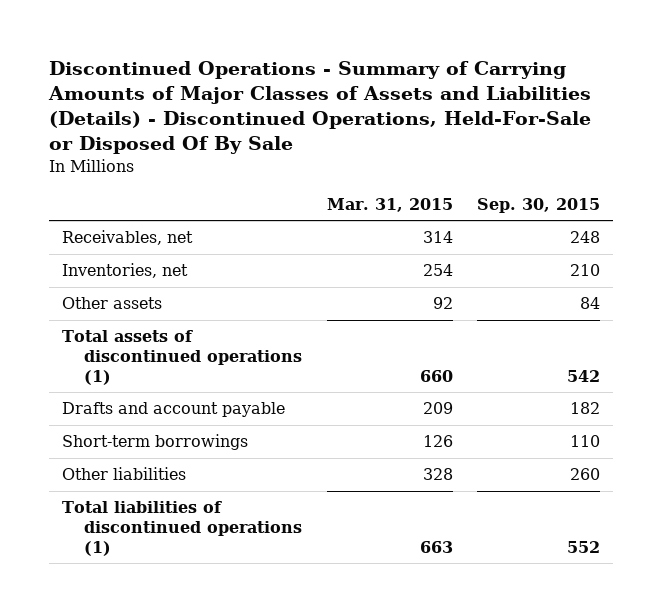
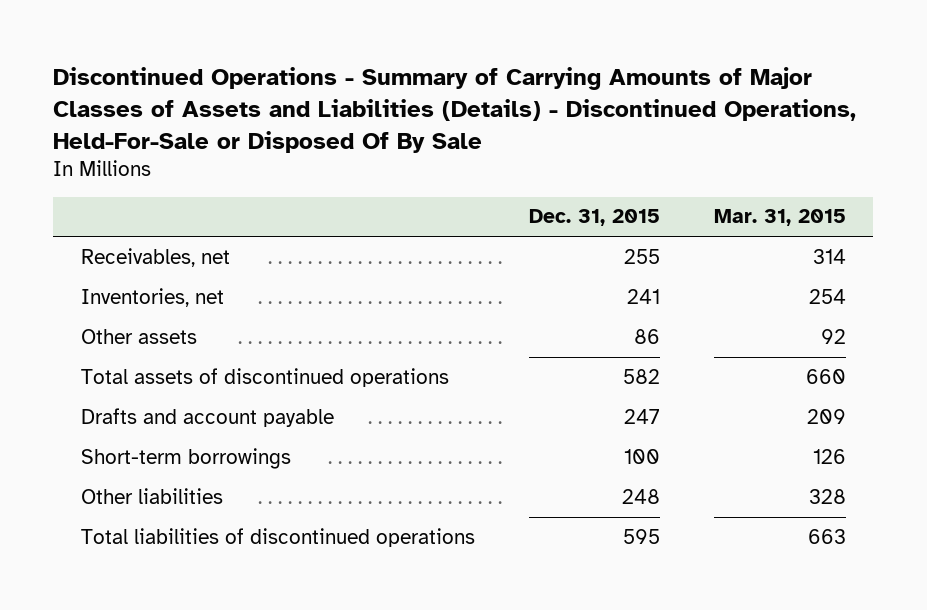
[477,197,601,213] Sep. 30, 2015 -> none
none -> [528,209,660,227] Dec. 31, 2015
[61,330,303,385] Total assets of discontinued operations (1) -> [80,367,449,387] Total assets of discontinued operations
[61,501,303,556] Total liabilities of discontinued operations (1) -> [80,527,475,547] Total liabilities of discontinued operations

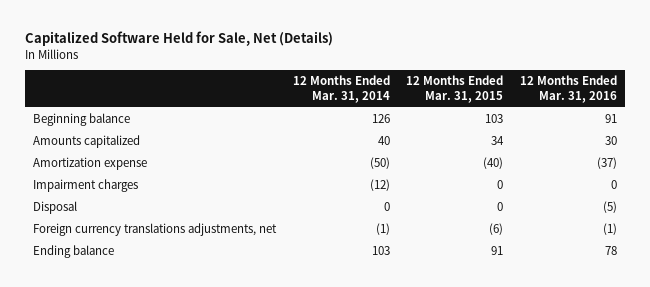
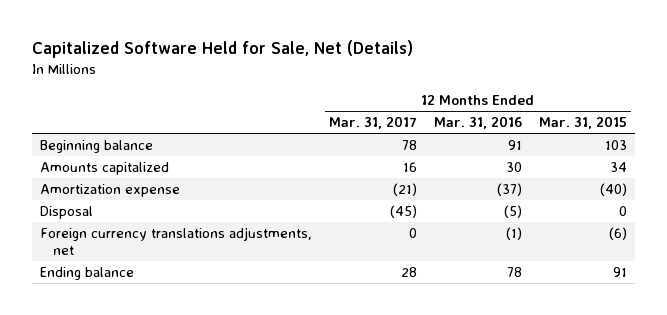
[292,75,390,104] 12 Months Ended Mar. 31, 2014 -> none
none -> [328,116,417,130] Mar. 31, 2017
[33,179,139,193] Impairment charges -> none

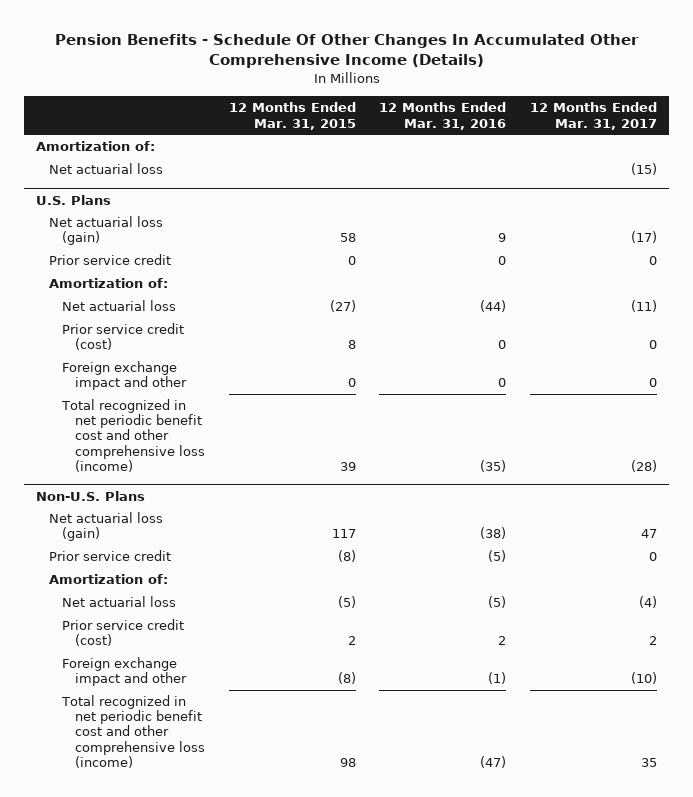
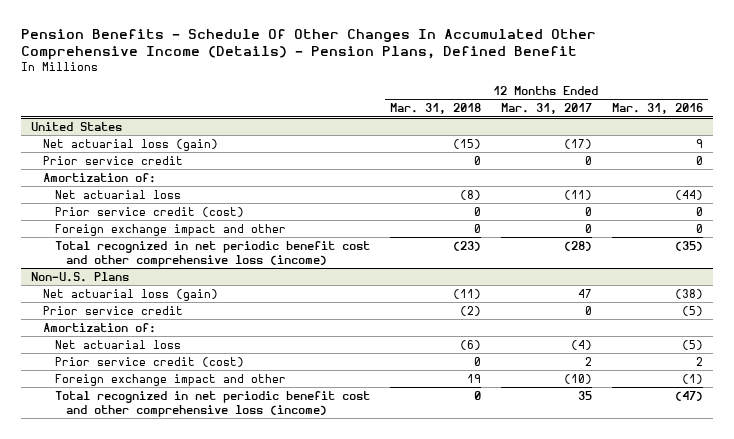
[54,33,639,69] Pension Benefits - Schedule Of Other Changes In Accumulated Other Comprehensive Income (Details) -> [21,28,597,61] Pension Benefits - Schedule Of Other Changes In Accumulated Other Comprehensive Income (Details) - Pension Plans, Defined Benefit
[228,102,356,130] 12 Months Ended Mar. 31, 2015 -> none
none -> [389,103,481,115] Mar. 31, 2018
[36,141,156,152] Amortization of: -> none
[49,163,164,175] Net actuarial loss -> none
[36,194,112,205] U.S. Plans -> none
none -> [31,121,123,131] United States

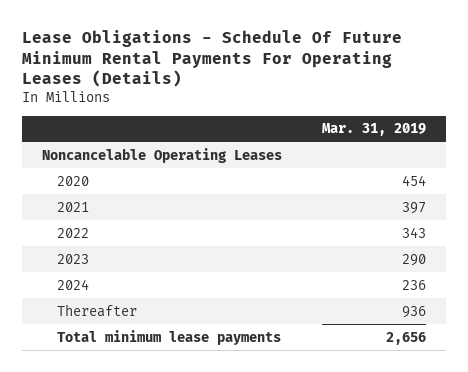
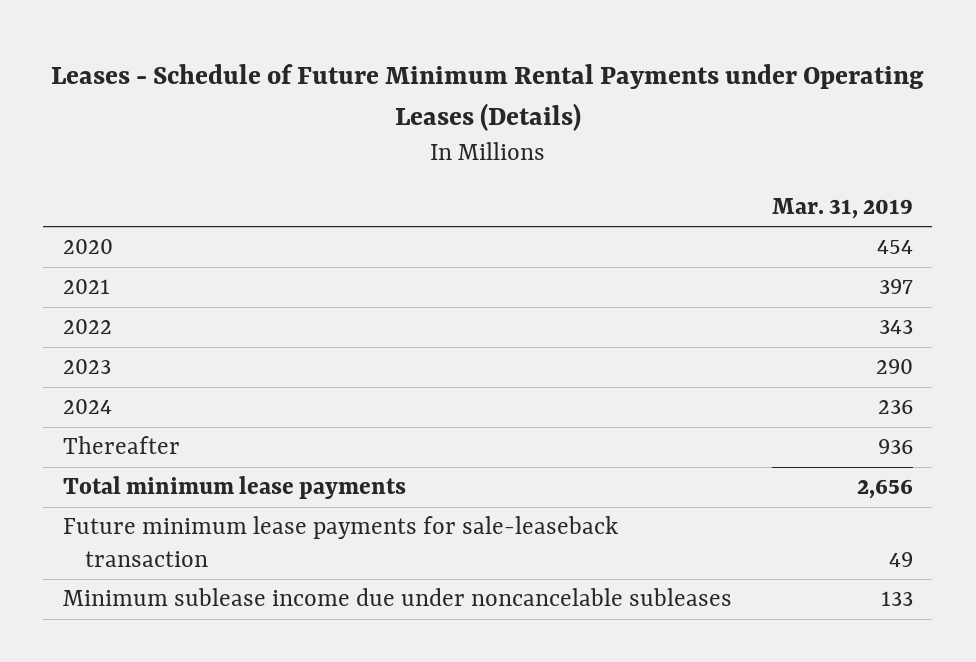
[22,30,403,88] Lease Obligations - Schedule Of Future Minimum Rental Payments For Operating Leases (Details) -> [50,64,924,131] Leases - Schedule of Future Minimum Rental Payments under Operating Leases (Details)
[42,147,283,163] Noncancelable Operating Leases -> none
none -> [63,516,619,567] Future minimum lease payments for sale-leaseback transaction
none -> [63,588,733,607] Minimum sublease income due under noncancelable subleases

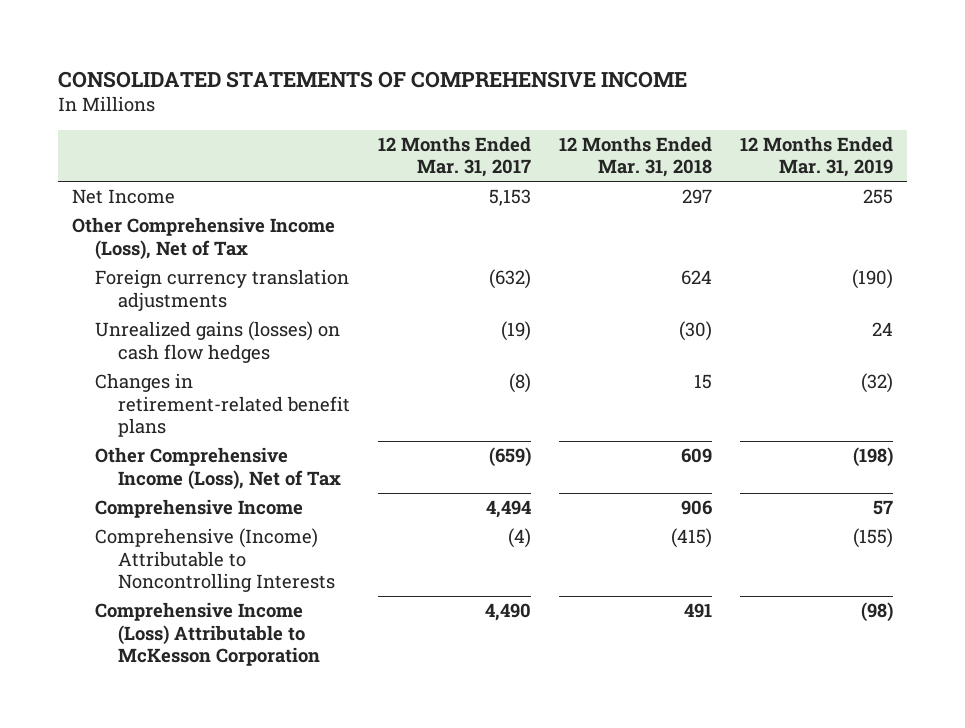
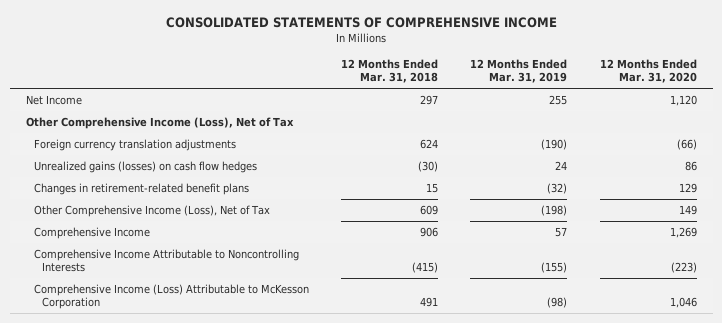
[378,135,532,178] 12 Months Ended Mar. 31, 2017 -> none
none -> [599,58,697,84] 12 Months Ended Mar. 31, 2020
[95,528,336,592] Comprehensive (Income) Attributable to Noncontrolling Interests -> [34,248,300,273] Comprehensive Income Attributable to Noncontrolling Interests

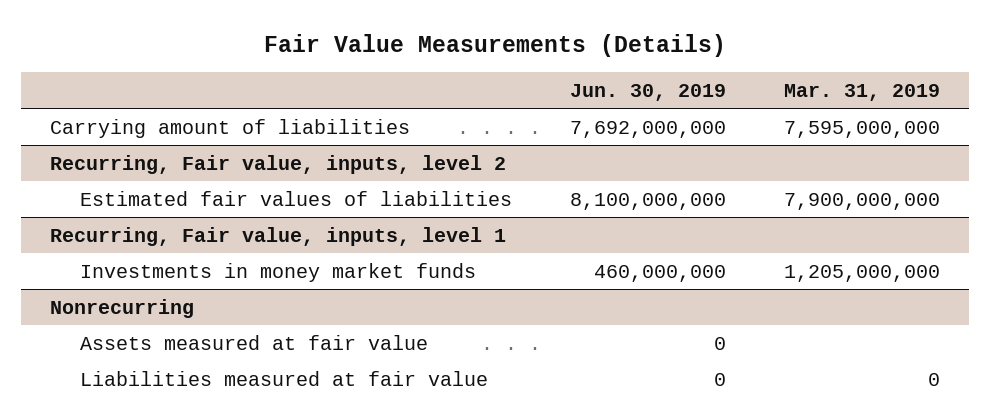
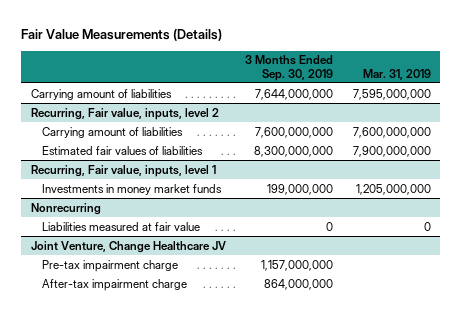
[570,83,727,101] Jun. 30, 2019 -> none
none -> [245,55,334,81] 3 Months Ended Sep. 30, 2019
none -> [42,126,184,138] Carrying amount of liabilities
[79,334,428,350] Assets measured at fair value -> none
none -> [30,240,226,253] Joint Venture, Change Healthcare JV
none -> [42,259,179,272] Pre-tax impairment charge
none -> [42,278,188,291] After-tax impairment charge

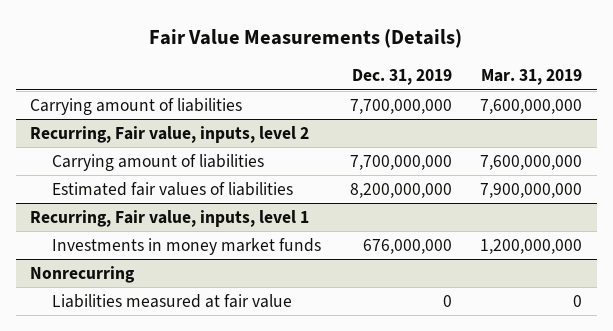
[245,55,334,81] 3 Months Ended Sep. 30, 2019 -> none
none -> [351,69,452,86] Dec. 31, 2019
[352,88,431,100] 7,595,000,000 -> [480,99,583,115] 7,600,000,000
[355,183,431,195] 1,205,000,000 -> [480,239,583,255] 1,200,000,000
[30,240,226,253] Joint Venture, Change Healthcare JV -> none
[42,259,179,272] Pre-tax impairment charge -> none
[42,278,188,291] After-tax impairment charge -> none

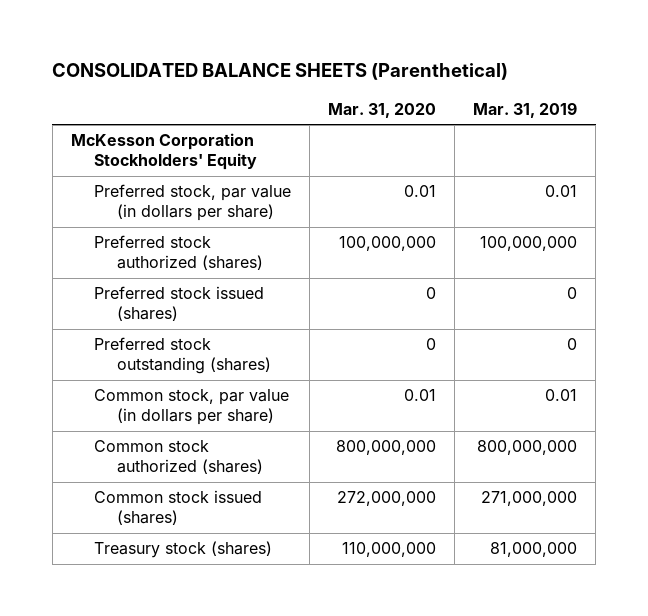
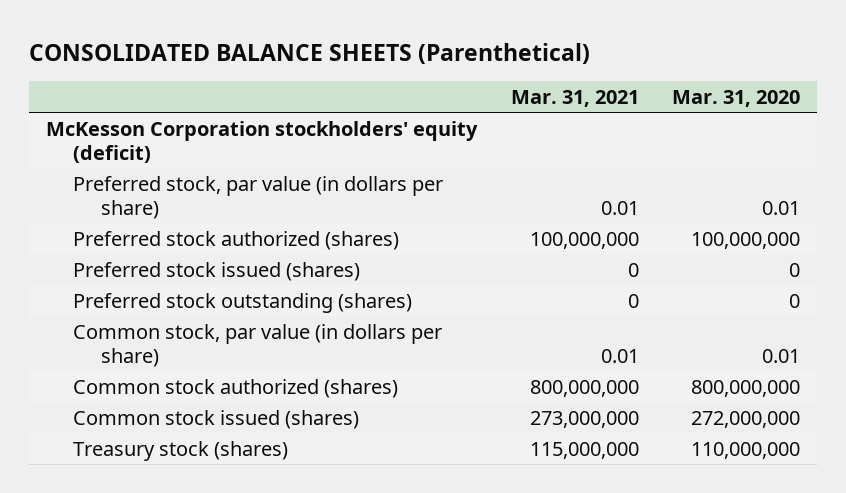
[473,101,578,118] Mar. 31, 2019 -> none
none -> [510,89,639,107] Mar. 31, 2021
[71,133,258,170] McKesson Corporation Stockholders' Equity -> [45,120,478,163] McKesson Corporation stockholders' equity (deficit)

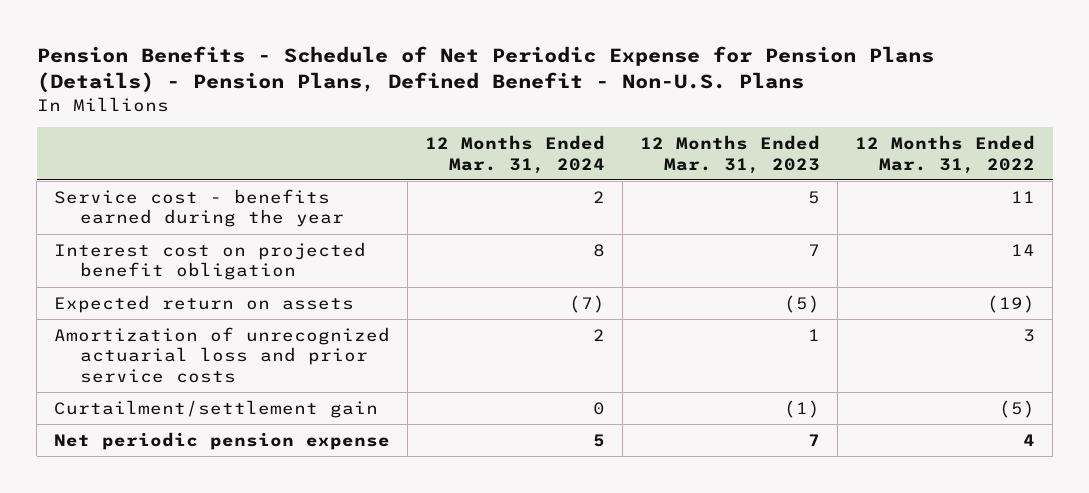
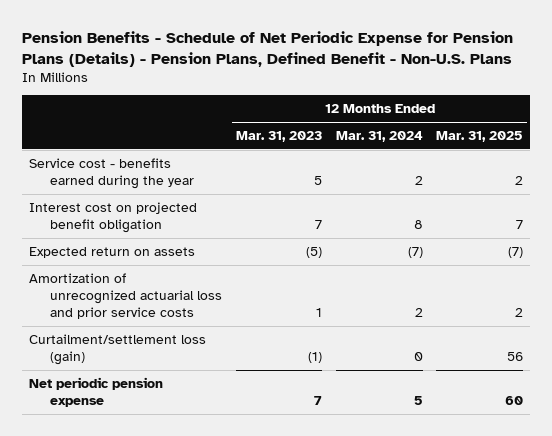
[855,135,1036,174] 12 Months Ended Mar. 31, 2022 -> none
none -> [436,131,524,143] Mar. 31, 2025
[54,399,379,418] Curtailment/settlement gain -> [28,333,206,366] Curtailment/settlement loss (gain)

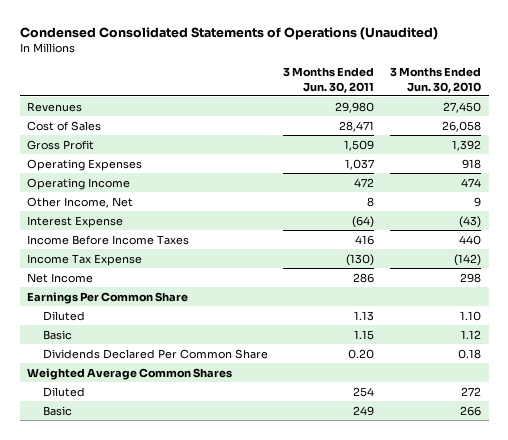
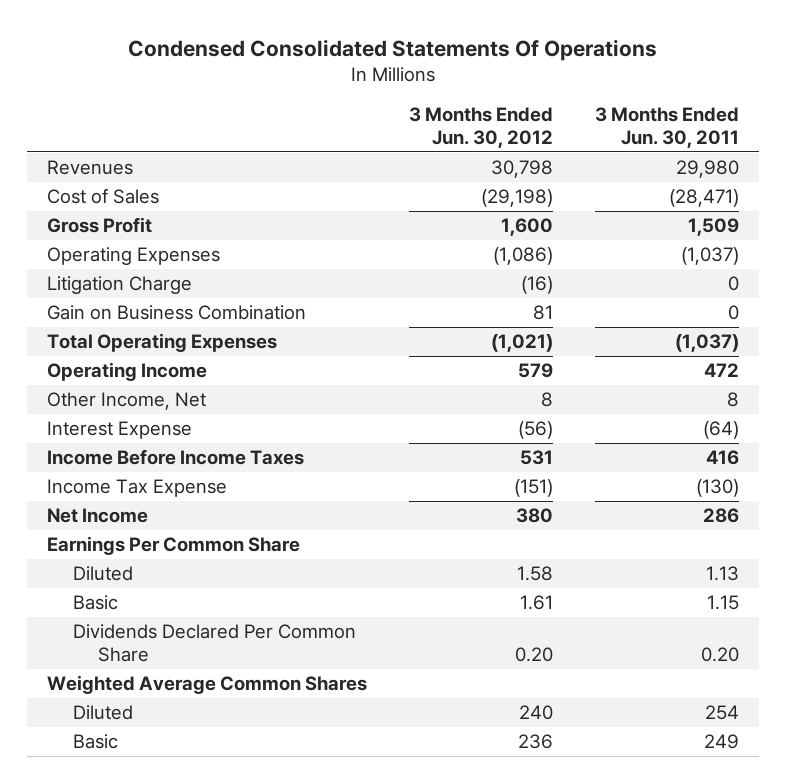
[19,26,438,40] Condensed Consolidated Statements of Operations (Unaudited) -> [128,38,658,61] Condensed Consolidated Statements Of Operations
[389,67,481,93] 3 Months Ended Jun. 30, 2010 -> none
none -> [409,107,554,149] 3 Months Ended Jun. 30, 2012
[339,120,375,132] 28,471 -> [668,189,739,208] (28,471)
[345,158,375,170] 1,037 -> [680,247,739,266] (1,037)
none -> [47,276,193,295] Litigation Charge
none -> [47,305,307,321] Gain on Business Combination
none -> [47,333,278,353] Total Operating Expenses

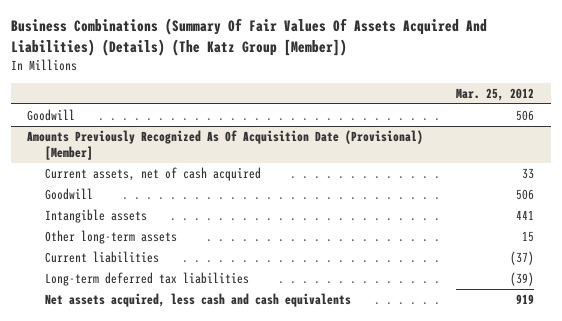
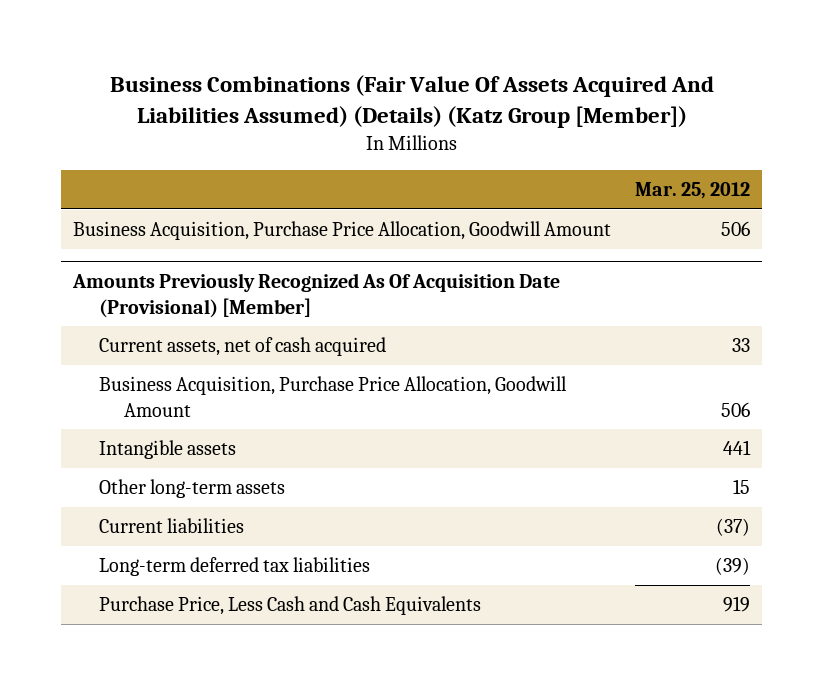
[10,18,487,56] Business Combinations (Summary Of Fair Values Of Assets Acquired And Liabilities) (Details) (The Katz Group [Member]) -> [109,75,714,129] Business Combinations (Fair Value Of Assets Acquired And Liabilities Assumed) (Details) (Katz Group [Member])
[27,109,76,122] Goodwill -> [73,221,612,241] Business Acquisition, Purchase Price Allocation, Goodwill Amount
[44,188,93,201] Goodwill -> [98,376,567,417] Business Acquisition, Purchase Price Allocation, Goodwill Amount
[44,293,351,308] Net assets acquired, less cash and cash equivalents -> [98,596,481,616] Purchase Price, Less Cash and Cash Equivalents

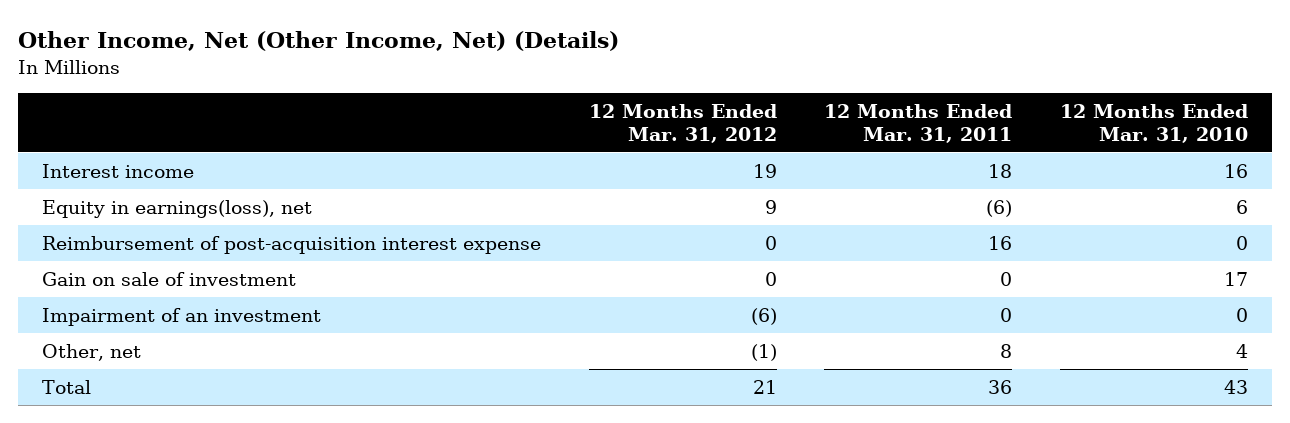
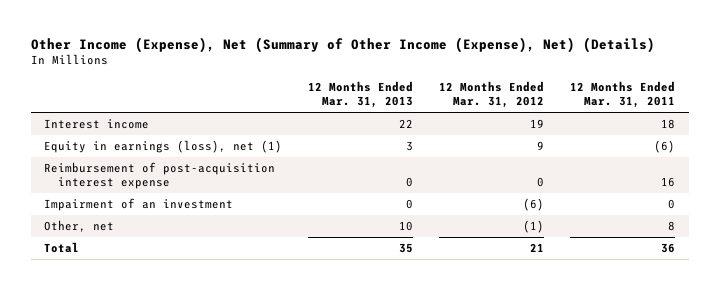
[18,31,620,52] Other Income, Net (Other Income, Net) (Details) -> [30,36,655,53] Other Income (Expense), Net (Summary of Other Income (Expense), Net) (Details)
[1059,104,1248,143] 12 Months Ended Mar. 31, 2010 -> none
none -> [307,81,413,109] 12 Months Ended Mar. 31, 2013
[42,199,313,218] Equity in earnings(loss), net -> [43,140,282,154] Equity in earnings (loss), net (1)
[42,271,297,286] Gain on sale of investment -> none

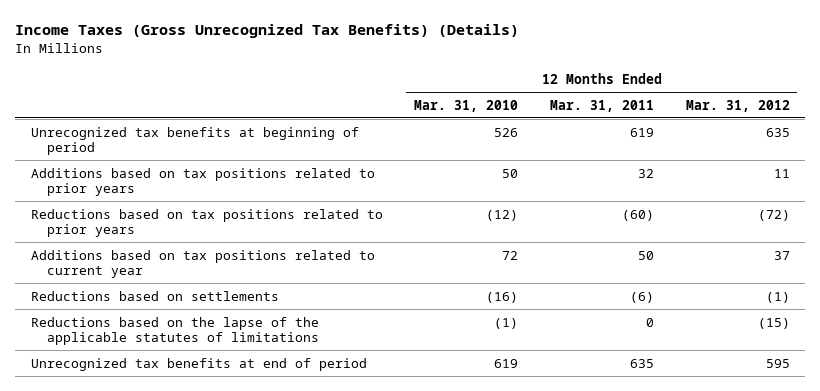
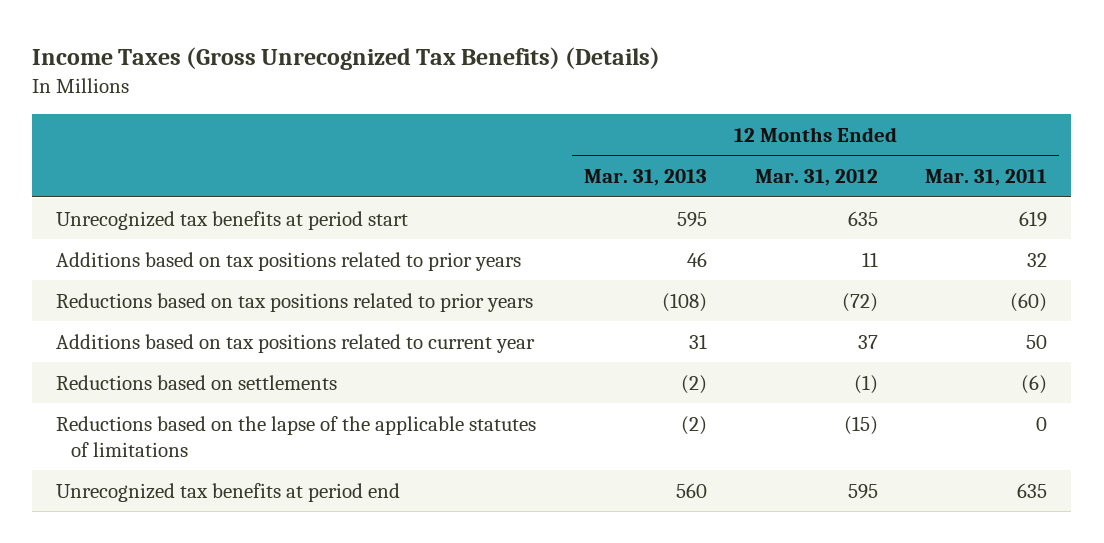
[414,99,519,112] Mar. 31, 2010 -> none
none -> [583,169,707,187] Mar. 31, 2013
[30,126,359,155] Unrecognized tax benefits at beginning of period -> [56,210,409,230] Unrecognized tax benefits at period start
[30,357,367,371] Unrecognized tax benefits at end of period -> [56,482,401,502] Unrecognized tax benefits at period end

